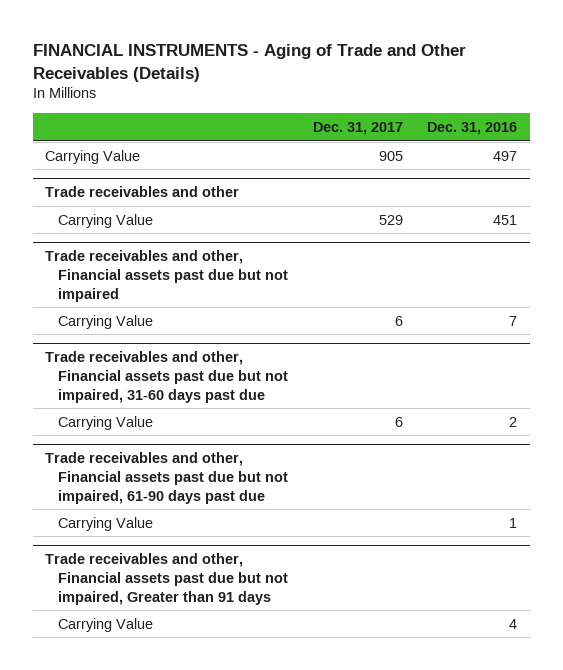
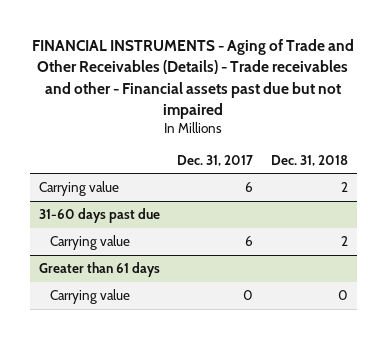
[33,43,467,82] FINANCIAL INSTRUMENTS - Aging of Trade and Other Receivables (Details) -> [32,39,355,119] FINANCIAL INSTRUMENTS - Aging of Trade and Other Receivables (Details) - Trade receivables and other - Financial assets past due but not impaired
[427,121,518,135] Dec. 31, 2016 -> none
none -> [270,154,348,166] Dec. 31, 2018
[45,250,289,302] Trade receivables and other, Financial assets past due but not impaired -> none
[45,351,289,403] Trade receivables and other, Financial assets past due but not impaired, 31-60 days past due -> none
[58,415,154,430] Carrying Value -> none
[45,452,289,504] Trade receivables and other, Financial assets past due but not impaired, 61-90 days past due -> none
[58,516,154,531] Carrying Value -> none
[45,553,289,605] Trade receivables and other, Financial assets past due but not impaired, Greater than 91 days -> none
[58,617,154,632] Carrying Value -> none
[45,149,141,164] Carrying Value -> [38,181,119,197] Carrying value
[378,150,403,161] 905 -> [245,182,254,193] 6
[45,186,240,198] Trade receivables and other -> [38,208,160,224] 31-60 days past due
[58,213,154,228] Carrying Value -> [49,235,130,251] Carrying value
[378,214,403,225] 529 -> [245,236,254,247] 6
none -> [38,262,160,278] Greater than 61 days
[58,314,154,329] Carrying Value -> [49,289,130,305] Carrying value
[394,315,403,326] 6 -> [243,290,254,301] 0

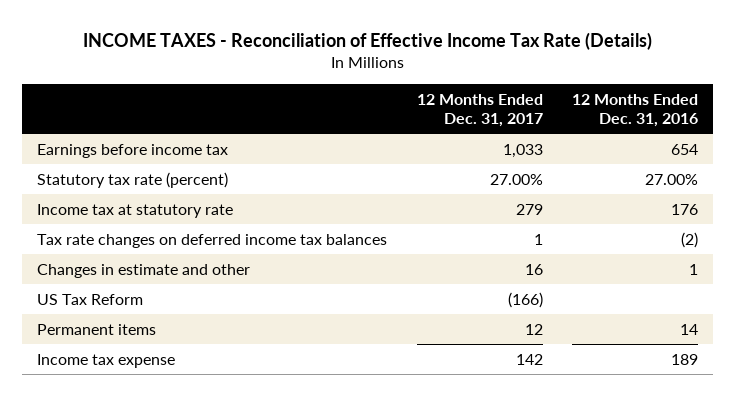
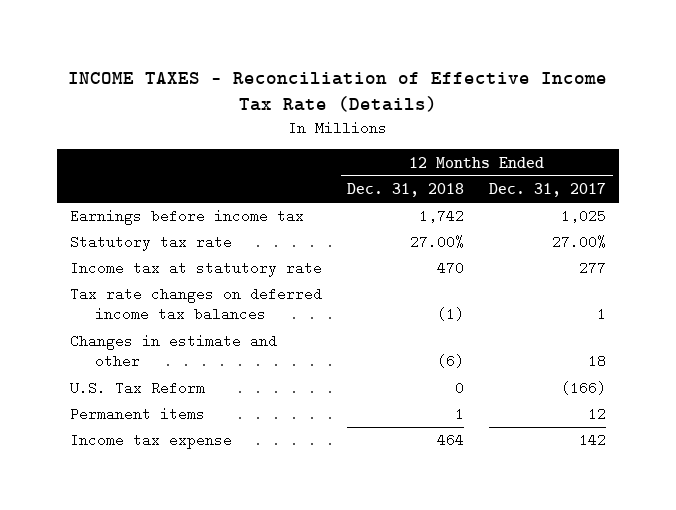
[572,93,699,127] 12 Months Ended Dec. 31, 2016 -> none
none -> [347,183,465,198] Dec. 31, 2018
[502,143,543,158] 1,033 -> [561,209,607,224] 1,025
[36,171,228,188] Statutory tax rate (percent) -> [69,235,232,252] Statutory tax rate
[515,203,543,215] 279 -> [579,261,607,276] 277
[524,263,543,275] 16 -> [588,354,607,369] 18
[36,293,143,305] US Tax Reform -> [69,381,205,396] U.S. Tax Reform

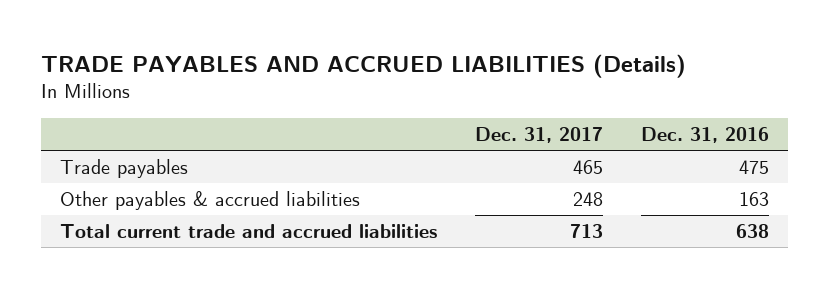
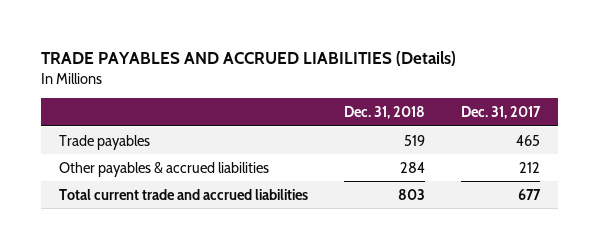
[641,126,770,143] Dec. 31, 2016 -> none
none -> [343,105,425,119] Dec. 31, 2018
[573,191,604,206] 248 -> [518,161,540,173] 212
[570,223,604,238] 713 -> [517,188,541,200] 677

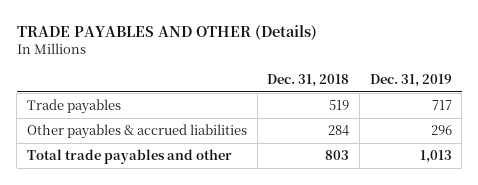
[41,50,457,66] TRADE PAYABLES AND ACCRUED LIABILITIES (Details) -> [16,24,317,40] TRADE PAYABLES AND OTHER (Details)
[460,105,541,119] Dec. 31, 2017 -> none
none -> [369,73,452,87] Dec. 31, 2019
[59,188,309,200] Total current trade and accrued liabilities -> [26,149,232,165] Total trade payables and other

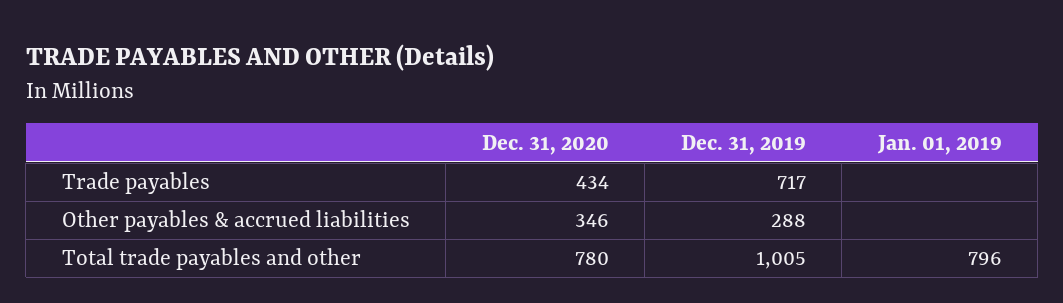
[267,73,350,87] Dec. 31, 2018 -> none
none -> [481,134,609,155] Dec. 31, 2020
none -> [876,134,1002,155] Jan. 01, 2019
[430,125,452,136] 296 -> [770,214,806,228] 288
[419,150,452,164] 1,013 -> [755,251,806,270] 1,005

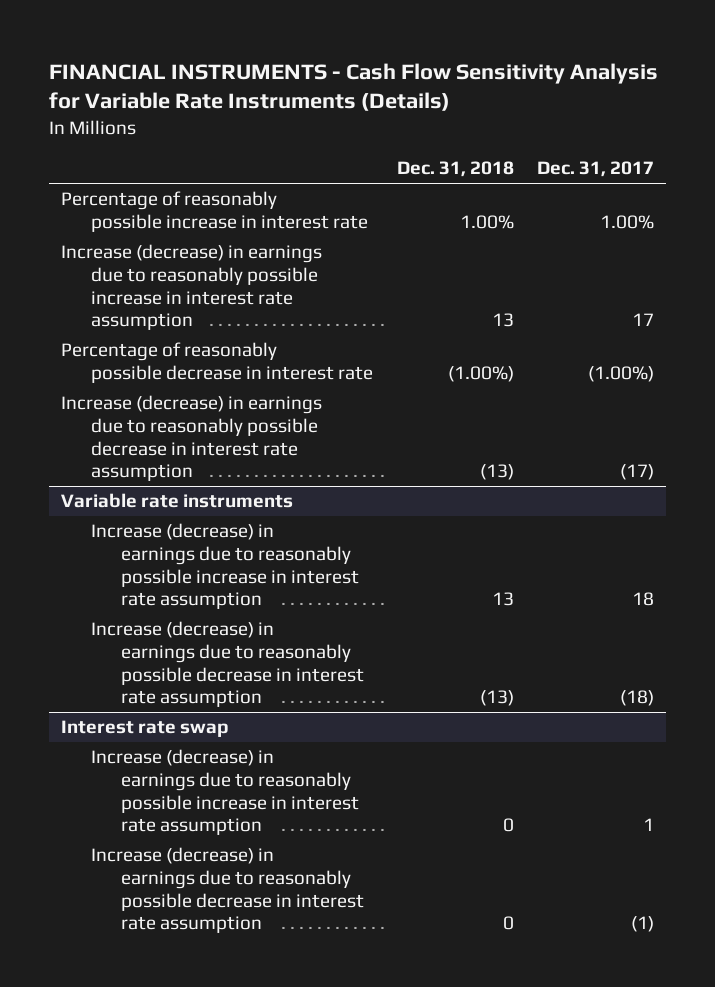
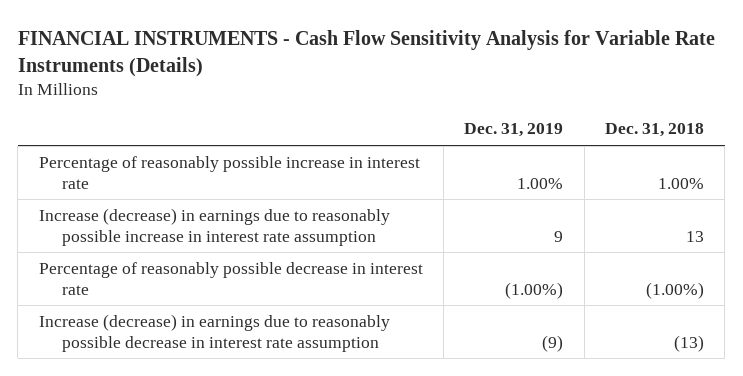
[537,161,655,178] Dec. 31, 2017 -> none
none -> [464,123,564,138] Dec. 31, 2019
[60,493,293,509] Variable rate instruments -> none
[91,523,360,610] Increase (decrease) in earnings due to reasonably possible increase in interest rate assumption -> none
[91,621,365,708] Increase (decrease) in earnings due to reasonably possible decrease in interest rate assumption -> none
[60,720,229,738] Interest rate swap -> none
[91,749,360,836] Increase (decrease) in earnings due to reasonably possible increase in interest rate assumption -> none
[91,847,365,934] Increase (decrease) in earnings due to reasonably possible decrease in interest rate assumption -> none

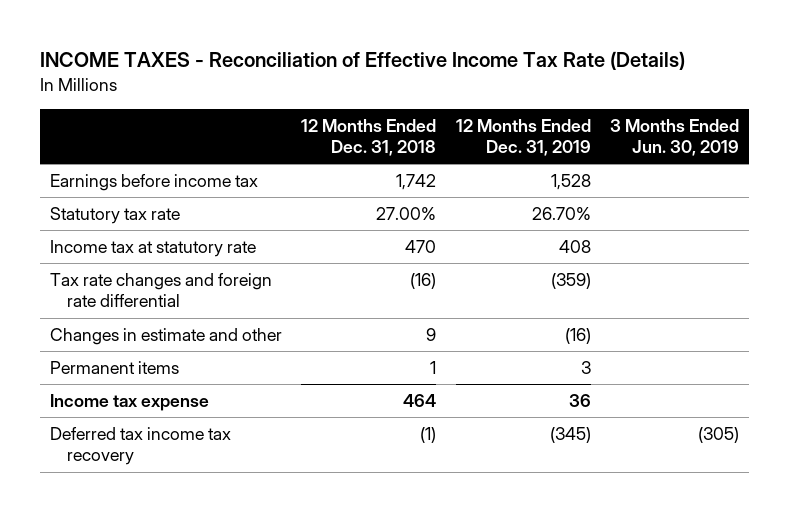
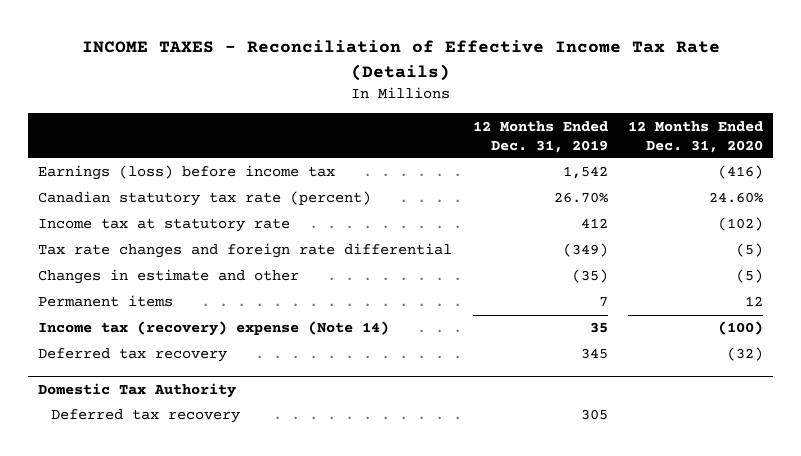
[301,118,437,157] 12 Months Ended Dec. 31, 2018 -> none
[610,118,740,157] 3 Months Ended Jun. 30, 2019 -> none
none -> [627,120,763,153] 12 Months Ended Dec. 31, 2020
[49,174,258,192] Earnings before income tax -> [38,165,336,181] Earnings (loss) before income tax
[550,174,591,191] 1,528 -> [562,166,608,180] 1,542
[49,207,180,225] Statutory tax rate -> [38,191,372,207] Canadian statutory tax rate (percent)
[558,240,591,254] 408 -> [580,218,608,229] 412
[550,273,591,290] (359) -> [562,243,608,258] (349)
[564,328,591,345] (16) -> [571,269,608,284] (35)
[580,361,591,375] 3 -> [598,297,608,308] 7
[49,394,209,412] Income tax expense -> [38,321,390,337] Income tax (recovery) expense (Note 14)
[568,394,591,408] 36 -> [589,322,608,334] 35
[49,427,231,466] Deferred tax income tax recovery -> [38,348,228,363] Deferred tax recovery
[549,427,591,444] (345) -> [580,348,608,360] 345
none -> [38,382,237,398] Domestic Tax Authority
none -> [50,409,240,424] Deferred tax recovery

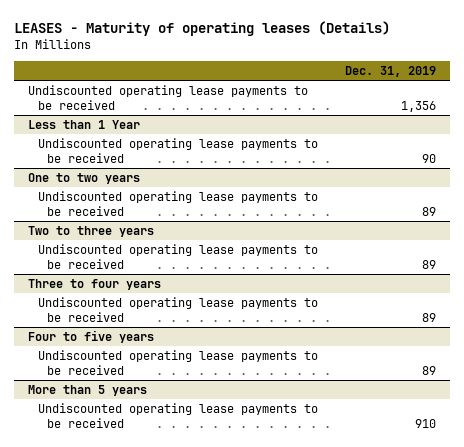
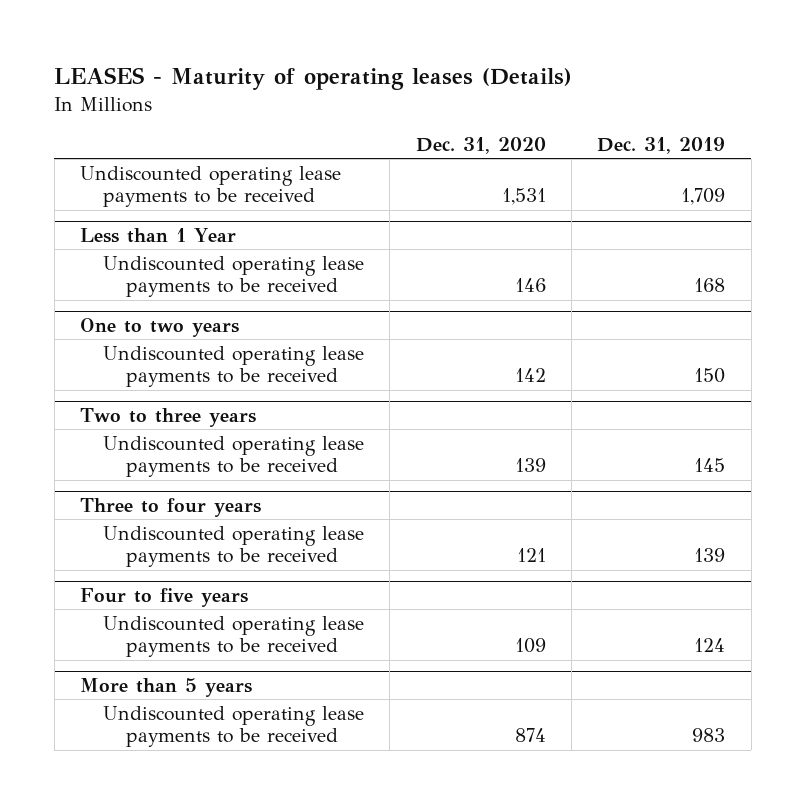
none -> [415,136,546,154] Dec. 31, 2020
[401,100,437,112] 1,356 -> [681,188,726,206] 1,709
[422,153,437,163] 90 -> [694,278,726,293] 168
[422,206,437,216] 89 -> [694,368,726,384] 150
[422,259,437,269] 89 -> [694,458,726,473] 145
[422,312,437,322] 89 -> [694,548,726,563] 139
[422,365,437,375] 89 -> [694,638,726,653] 124
[415,418,437,428] 910 -> [692,728,726,743] 983

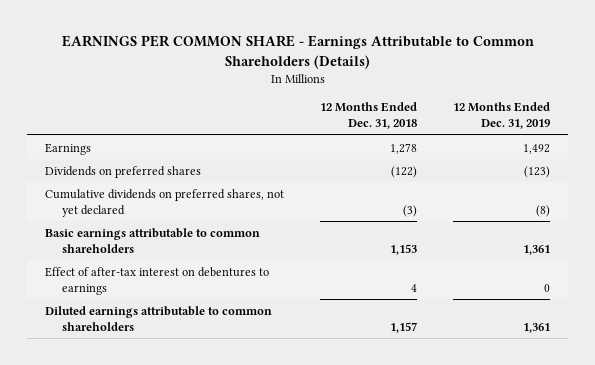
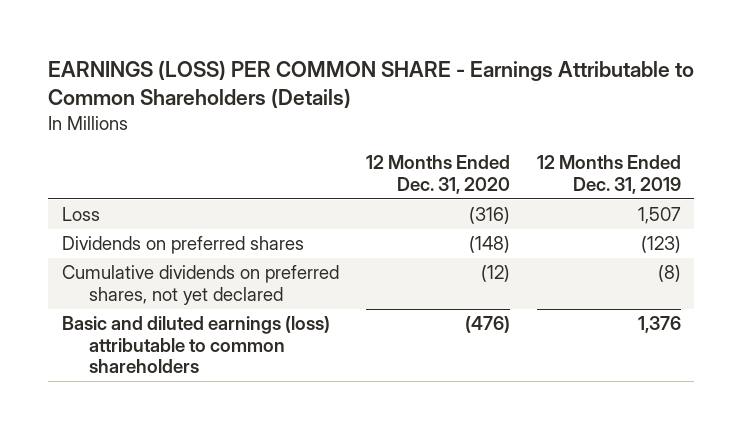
[61,35,534,69] EARNINGS PER COMMON SHARE - Earnings Attributable to Common Shareholders (Details) -> [48,59,695,108] EARNINGS (LOSS) PER COMMON SHARE - Earnings Attributable to Common Shareholders (Details)
[320,102,418,130] 12 Months Ended Dec. 31, 2018 -> none
none -> [365,155,510,194] 12 Months Ended Dec. 31, 2020
[44,142,91,155] Earnings -> none
none -> [61,207,100,222] Loss
[44,266,269,295] Effect of after-tax interest on debentures to earnings -> none
[44,305,272,331] Diluted earnings attributable to common shareholders -> none
[44,227,260,253] Basic earnings attributable to common shareholders -> [61,316,330,373] Basic and diluted earnings (loss) attributable to common shareholders
[523,244,551,255] 1,361 -> [637,316,681,334] 1,376

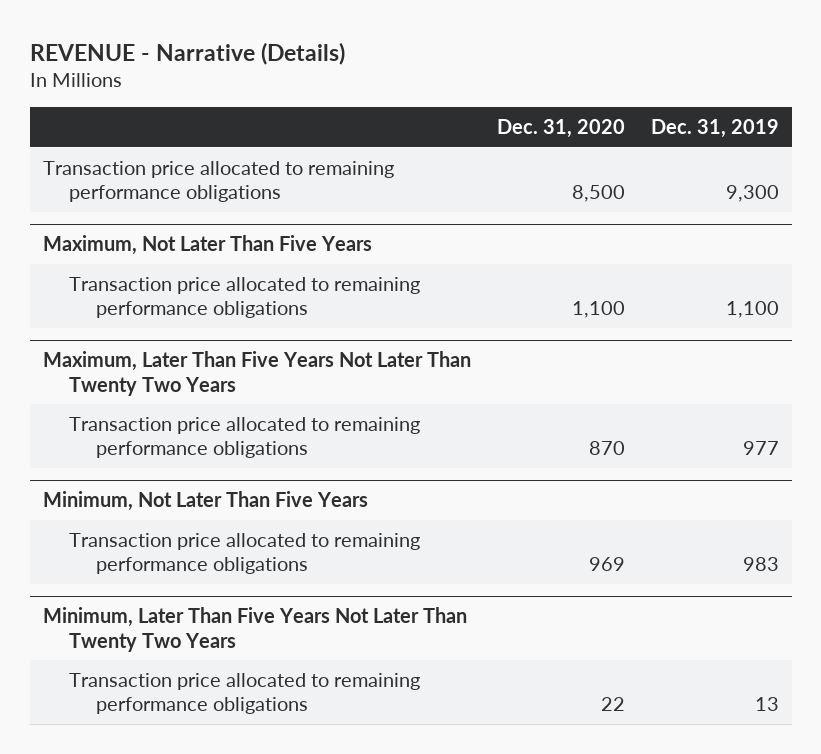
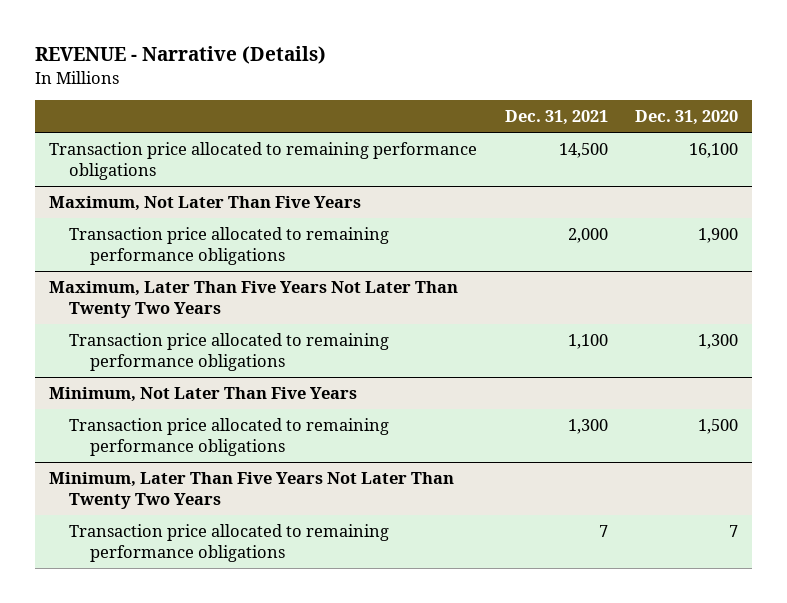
[650,119,779,139] Dec. 31, 2019 -> none
none -> [504,110,608,126] Dec. 31, 2021
[571,185,625,203] 8,500 -> [689,143,739,159] 16,100
[571,301,625,319] 1,100 -> [698,228,739,244] 1,900
[588,441,625,456] 870 -> [698,334,739,350] 1,300
[588,557,625,572] 969 -> [698,419,739,435] 1,500
[600,697,625,712] 22 -> [729,525,739,538] 7

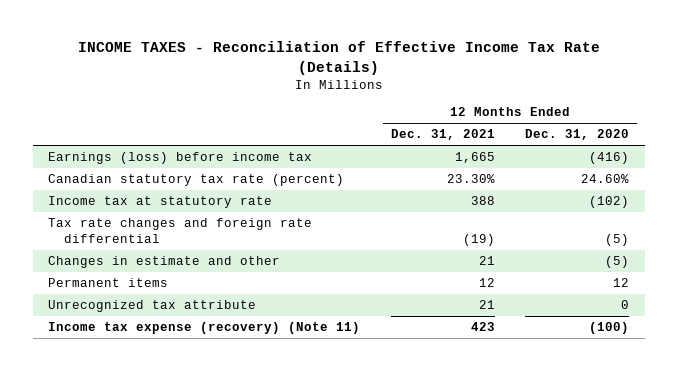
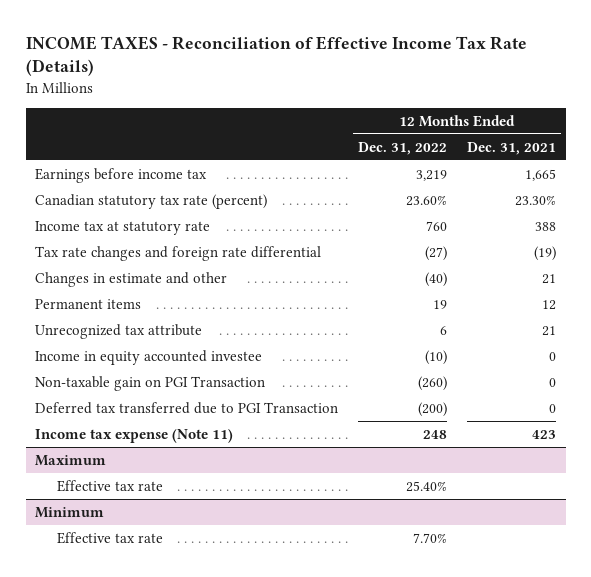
[525,129,630,141] Dec. 31, 2020 -> none
none -> [358,141,448,155] Dec. 31, 2022
[48,152,313,165] Earnings (loss) before income tax -> [35,167,208,183] Earnings before income tax
none -> [35,349,263,365] Income in equity accounted investee
none -> [35,375,266,391] Non-taxable gain on PGI Transaction
none -> [35,401,339,414] Deferred tax transferred due to PGI Transaction
[48,322,361,335] Income tax expense (recovery) (Note 11) -> [35,428,234,443] Income tax expense (Note 11)
none -> [35,454,107,466] Maximum
none -> [56,479,163,492] Effective tax rate
none -> [35,506,105,518] Minimum
none -> [56,531,163,544] Effective tax rate

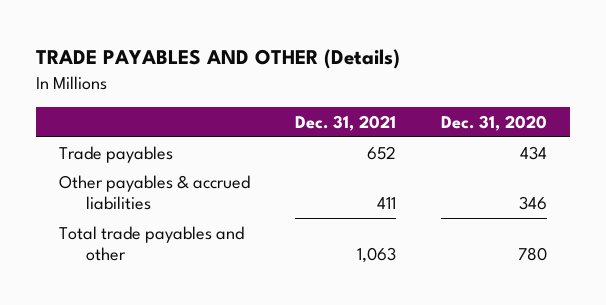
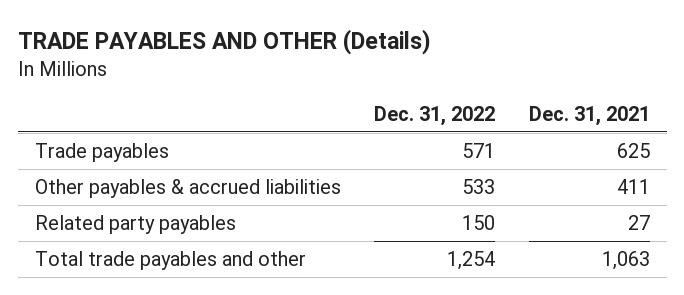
[440,114,547,131] Dec. 31, 2020 -> none
none -> [374,105,496,126] Dec. 31, 2022
[366,145,396,160] 652 -> [616,143,650,159] 625
none -> [34,215,236,235] Related party payables

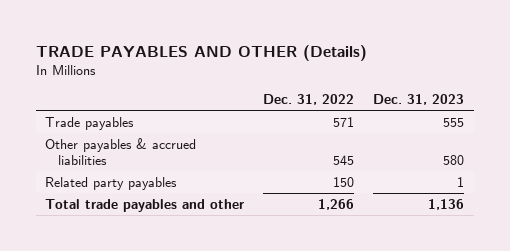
[528,105,650,126] Dec. 31, 2021 -> none
none -> [373,93,465,105] Dec. 31, 2023
[462,179,496,195] 533 -> [333,154,355,165] 545
[447,251,496,271] 1,254 -> [318,198,355,210] 1,266

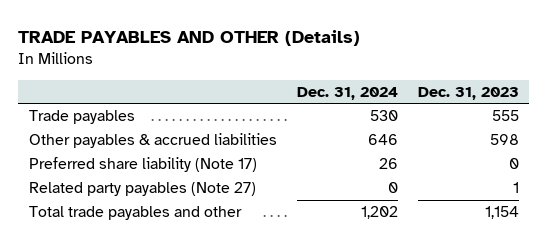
[263,93,355,105] Dec. 31, 2022 -> none
none -> [296,86,398,100] Dec. 31, 2024
[443,154,465,165] 580 -> [490,134,520,146] 598
none -> [28,157,257,173] Preferred share liability (Note 17)
[45,176,178,190] Related party payables -> [28,182,256,197] Related party payables (Note 27)
[428,198,465,210] 1,136 -> [485,206,520,220] 1,154

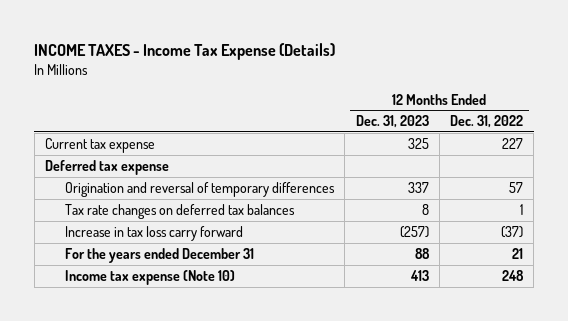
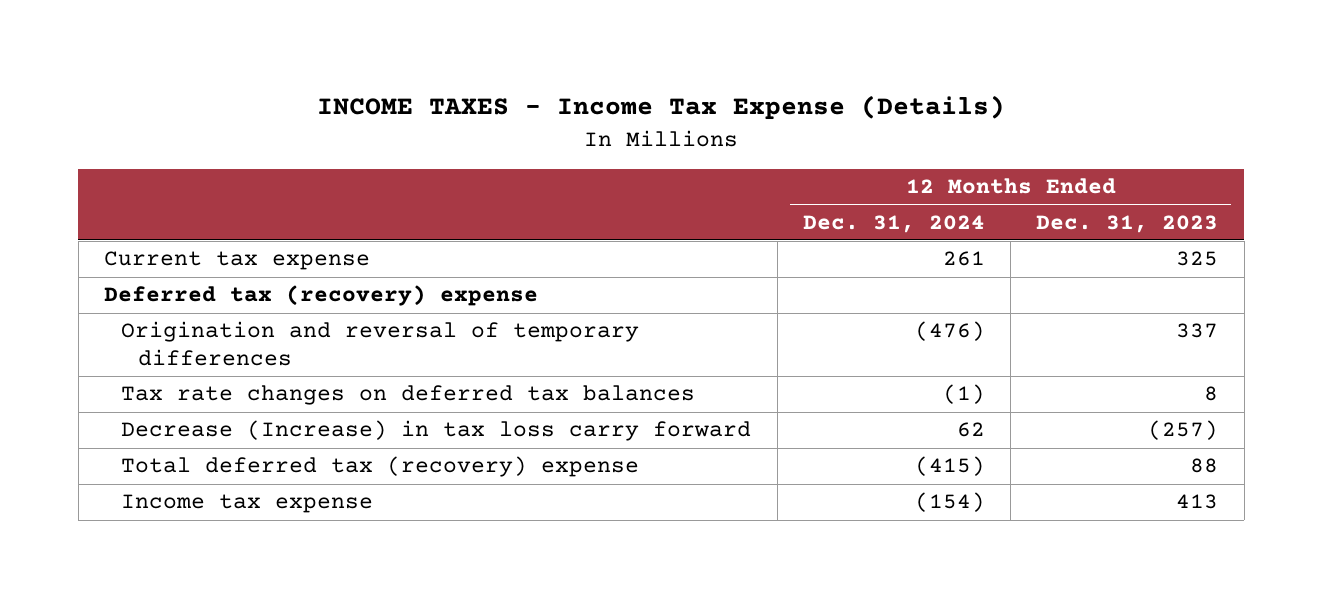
[450,115,524,129] Dec. 31, 2022 -> none
none -> [802,214,985,233] Dec. 31, 2024
[45,159,170,175] Deferred tax expense -> [104,285,539,307] Deferred tax (recovery) expense
[65,225,244,241] Increase in tax loss carry forward -> [121,420,752,442] Decrease (Increase) in tax loss carry forward
[65,247,255,263] For the years ended December 31 -> [121,456,640,478] Total deferred tax (recovery) expense
[65,269,236,285] Income tax expense (Note 10) -> [121,494,374,514] Income tax expense

